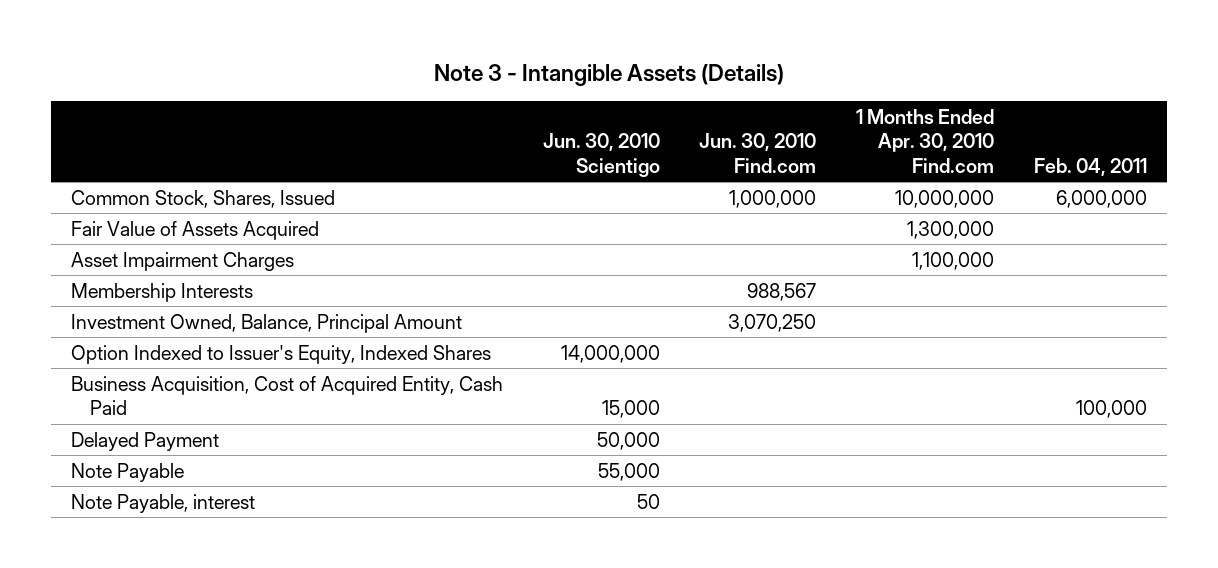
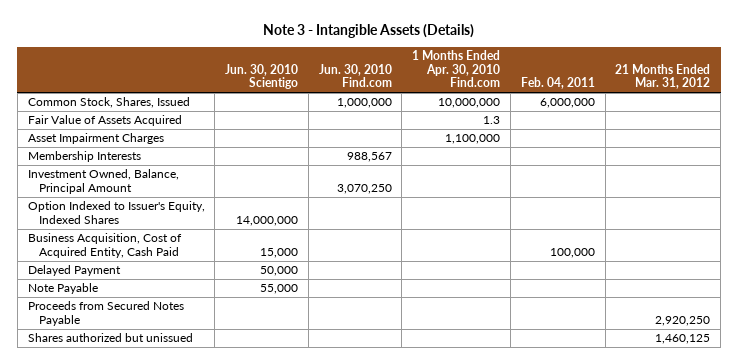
none -> [615,63,711,90] 21 Months Ended Mar. 31, 2012
[907,220,995,239] 1,300,000 -> [483,116,501,125] 1.3
[70,493,255,513] Note Payable, interest -> none
none -> [27,301,184,326] Proceeds from Secured Notes Payable
none -> [27,333,193,343] Shares authorized but unissued

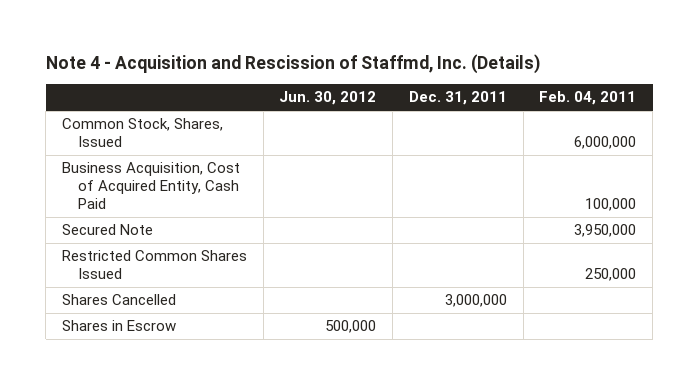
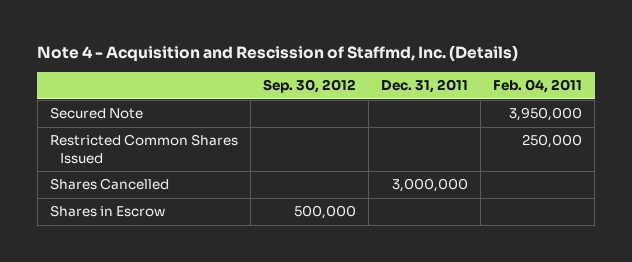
[279,91,377,106] Jun. 30, 2012 -> none
none -> [263,79,357,94] Sep. 30, 2012
[61,118,223,148] Common Stock, Shares, Issued -> none
[61,162,240,210] Business Acquisition, Cost of Acquired Entity, Cash Paid -> none

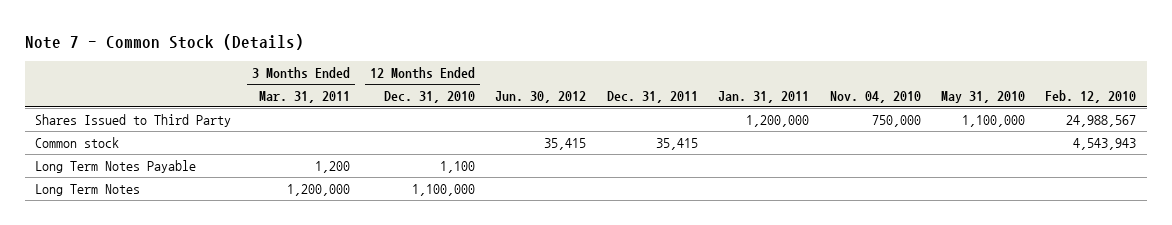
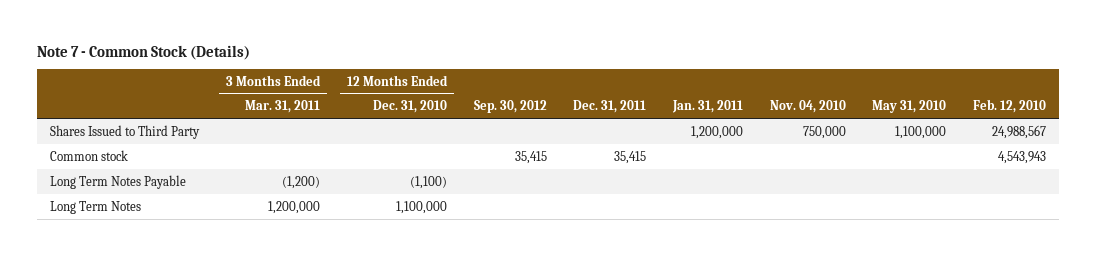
[495,91,587,104] Jun. 30, 2012 -> none
none -> [473,100,547,114] Sep. 30, 2012
[314,160,350,173] 1,200 -> [282,175,321,189] (1,200)
[440,160,476,173] 1,100 -> [409,175,447,189] (1,100)

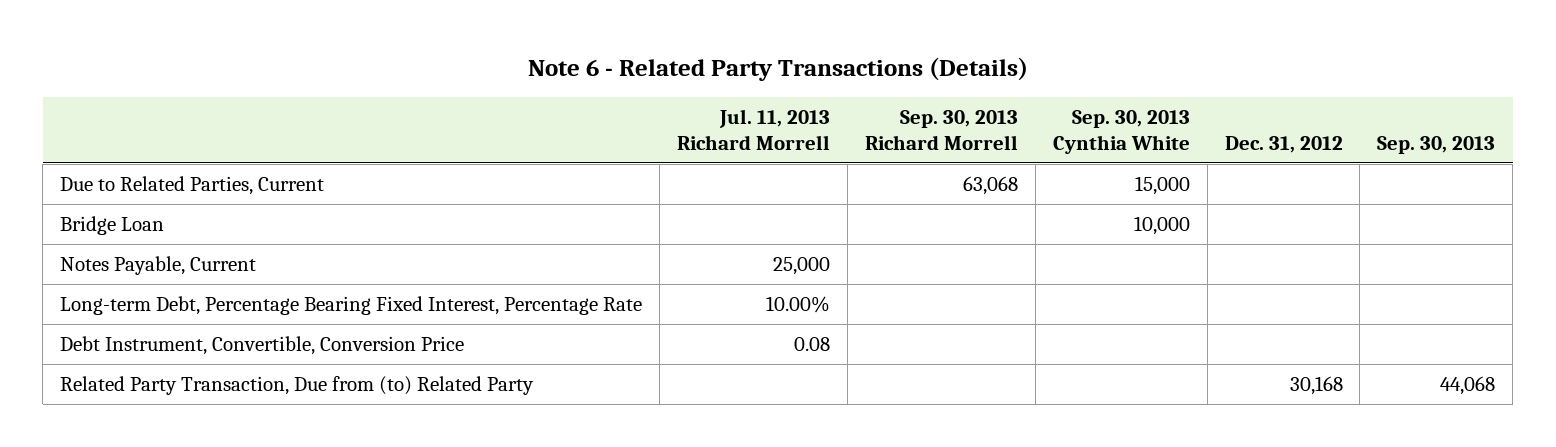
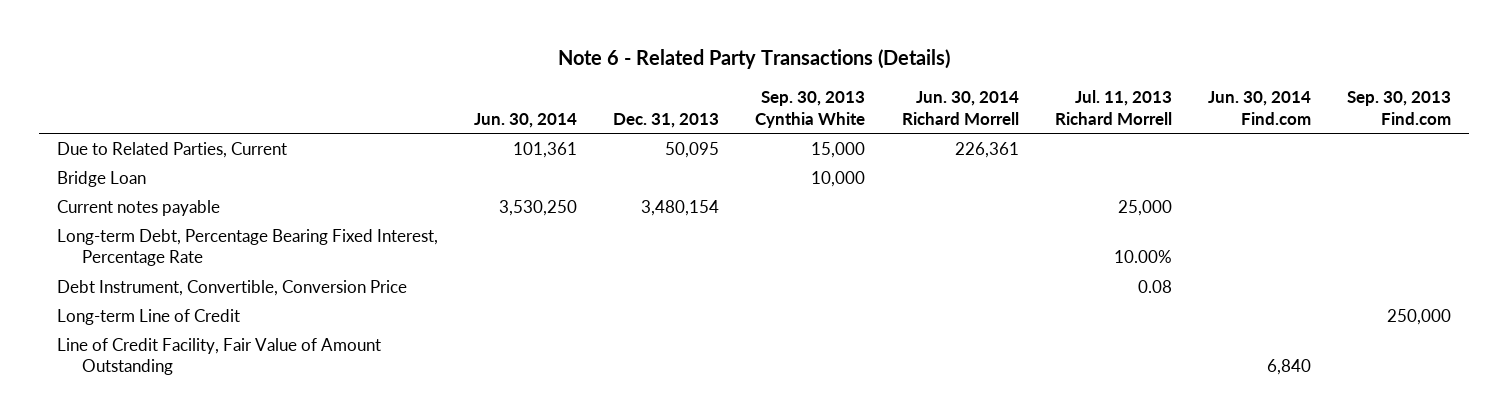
[864,109,1018,151] Sep. 30, 2013 Richard Morrell -> none
[1224,136,1343,154] Dec. 31, 2012 -> none
[1377,136,1496,155] Sep. 30, 2013 -> none
none -> [474,112,578,128] Jun. 30, 2014
none -> [613,112,720,128] Dec. 31, 2013
none -> [901,91,1019,125] Jun. 30, 2014 Richard Morrell
none -> [1207,91,1311,125] Jun. 30, 2014 Find.com
none -> [1347,91,1452,125] Sep. 30, 2013 Find.com
[60,256,257,276] Notes Payable, Current -> [56,199,220,216] Current notes payable
[60,376,535,396] Related Party Transaction, Due from (to) Related Party -> none
none -> [56,308,240,325] Long-term Line of Credit
none -> [56,337,381,376] Line of Credit Facility, Fair Value of Amount Outstanding

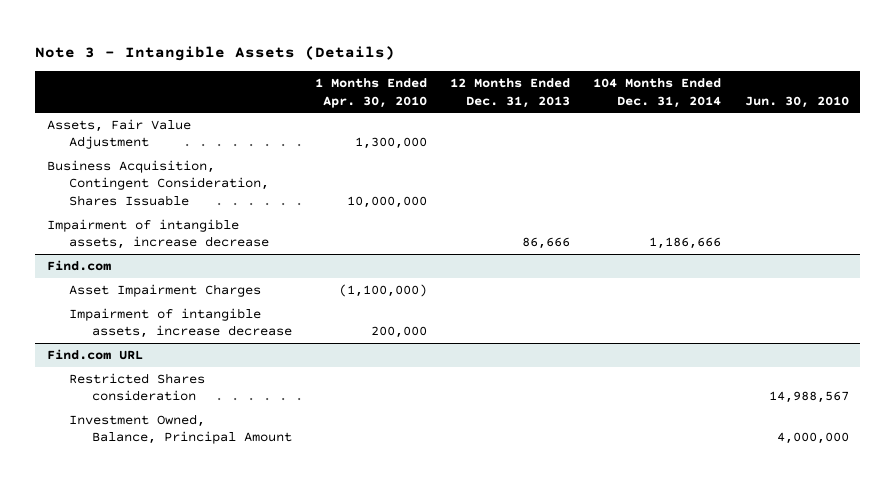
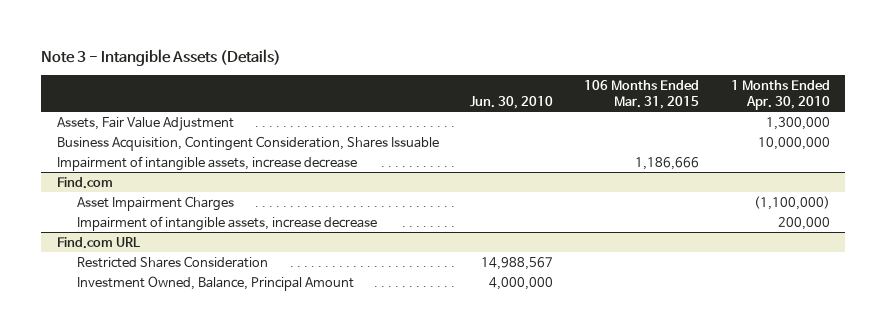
[450,78,571,108] 12 Months Ended Dec. 31, 2013 -> none
[593,78,722,108] 104 Months Ended Dec. 31, 2014 -> none
none -> [584,79,700,109] 106 Months Ended Mar. 31, 2015
[69,372,206,402] Restricted Shares consideration -> [76,255,268,268] Restricted Shares Consideration

